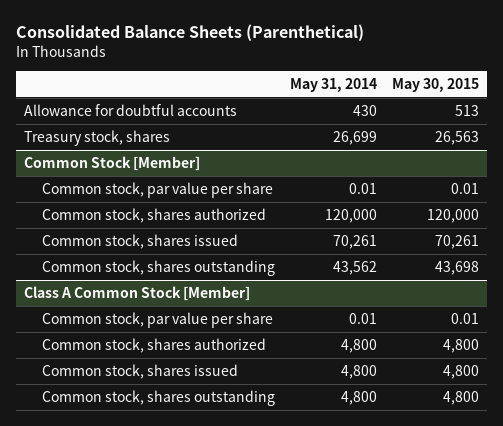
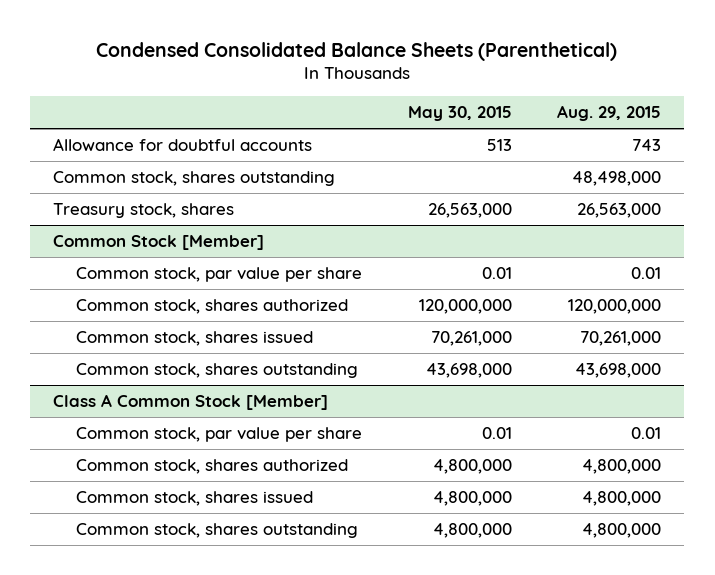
[16,24,365,42] Consolidated Balance Sheets (Parenthetical) -> [96,41,618,61] Condensed Consolidated Balance Sheets (Parenthetical)
[290,77,378,92] May 31, 2014 -> none
none -> [557,105,662,122] Aug. 29, 2015
none -> [53,170,336,186] Common stock, shares outstanding
[435,131,480,146] 26,563 -> [427,202,512,218] 26,563,000
[427,209,480,224] 120,000 -> [418,298,512,314] 120,000,000
[435,235,480,250] 70,261 -> [430,330,512,346] 70,261,000
[435,261,480,276] 43,698 -> [425,362,512,378] 43,698,000
[443,339,480,354] 4,800 -> [432,458,512,474] 4,800,000
[443,365,480,380] 4,800 -> [432,490,512,506] 4,800,000
[443,391,480,406] 4,800 -> [432,522,512,538] 4,800,000

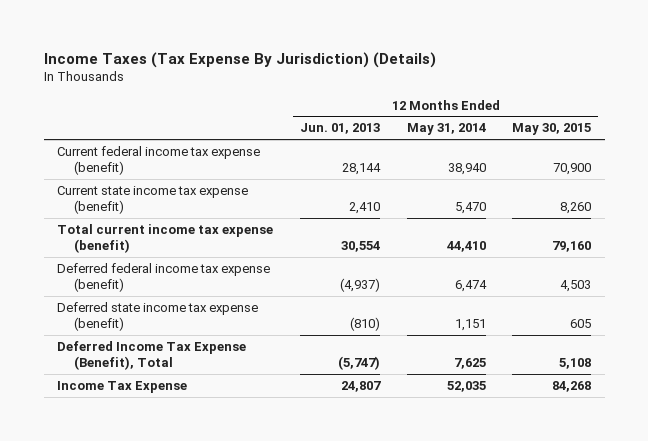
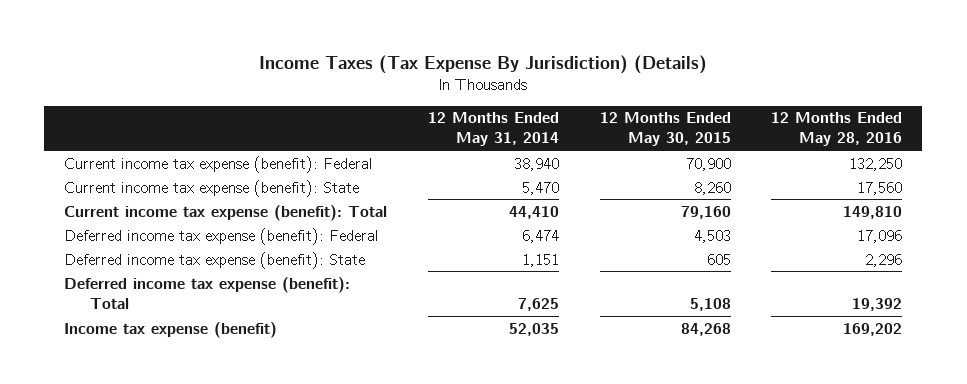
[299,123,380,135] Jun. 01, 2013 -> none
none -> [771,112,903,147] 12 Months Ended May 28, 2016
[56,145,260,175] Current federal income tax expense (benefit) -> [64,155,374,173] Current income tax expense (benefit): Federal
[56,185,248,214] Current state income tax expense (benefit) -> [64,179,360,197] Current income tax expense (benefit): State
[56,223,273,253] Total current income tax expense (benefit) -> [64,204,388,221] Current income tax expense (benefit): Total
[56,262,270,292] Deferred federal income tax expense (benefit) -> [64,227,380,245] Deferred income tax expense (benefit): Federal
[56,301,258,331] Deferred state income tax expense (benefit) -> [64,251,366,269] Deferred income tax expense (benefit): State
[56,340,246,370] Deferred Income Tax Expense (Benefit), Total -> [64,276,351,309] Deferred income tax expense (benefit): Total
[56,380,187,393] Income Tax Expense -> [64,321,278,338] Income tax expense (benefit)

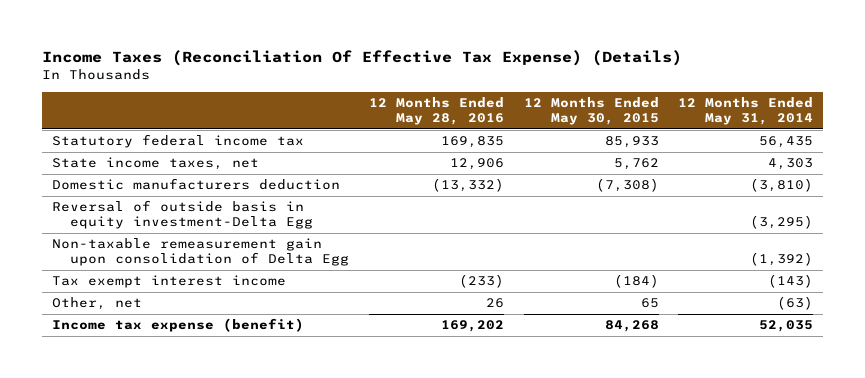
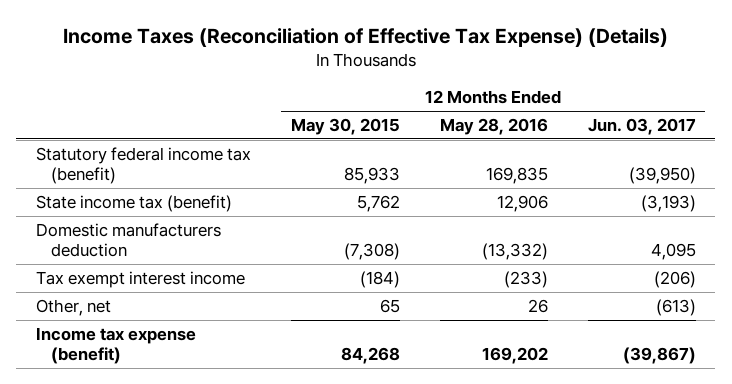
[42,49,683,66] Income Taxes (Reconciliation Of Effective Tax Expense) (Details) -> [62,28,668,48] Income Taxes (Reconciliation of Effective Tax Expense) (Details)
[678,97,814,126] 12 Months Ended May 31, 2014 -> none
none -> [587,117,696,135] Jun. 03, 2017
[52,134,305,149] Statutory federal income tax -> [36,146,252,185] Statutory federal income tax (benefit)
[52,157,260,171] State income taxes, net -> [36,194,233,212] State income tax (benefit)
[52,200,314,230] Reversal of outside basis in equity investment-Delta Egg -> none
[52,238,350,267] Non-taxable remeasurement gain upon consolidation of Delta Egg -> none

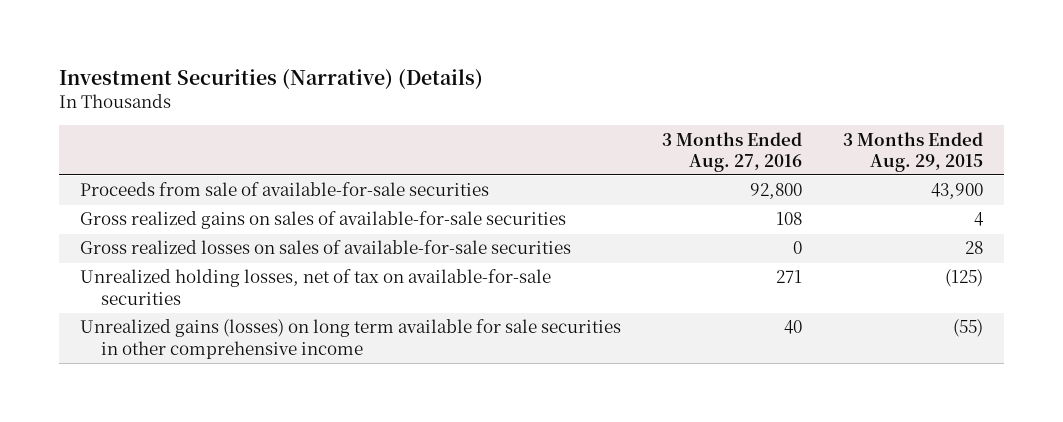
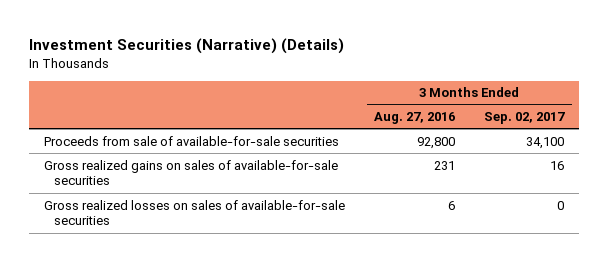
[843,131,984,172] 3 Months Ended Aug. 29, 2015 -> none
none -> [484,112,566,125] Sep. 02, 2017
[79,269,551,305] Unrealized holding losses, net of tax on available-for-sale securities -> none
[79,319,621,359] Unrealized gains (losses) on long term available for sale securities in other comprehensive income -> none
[775,212,802,226] 108 -> [434,160,456,170] 231
[792,241,802,255] 0 -> [448,200,456,210] 6

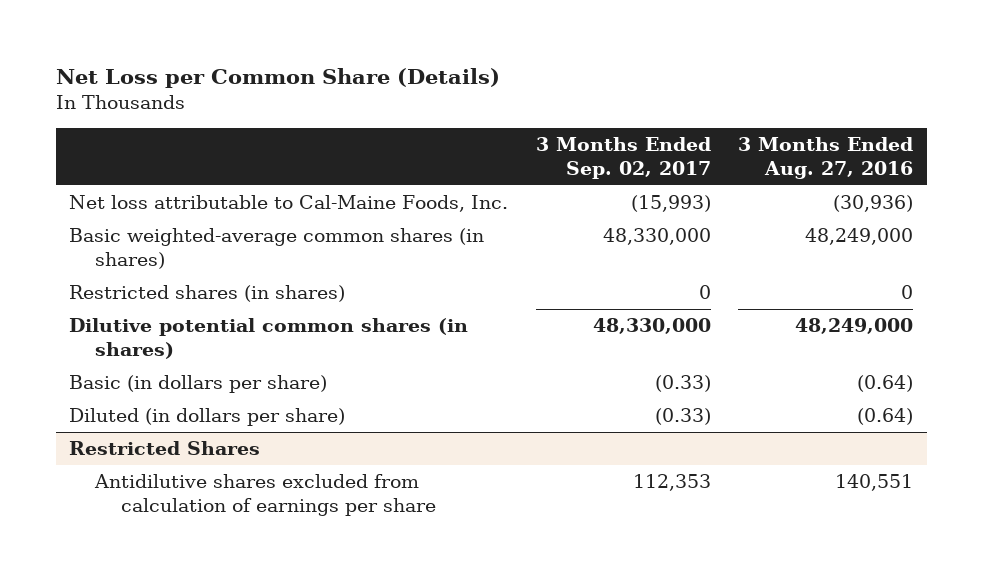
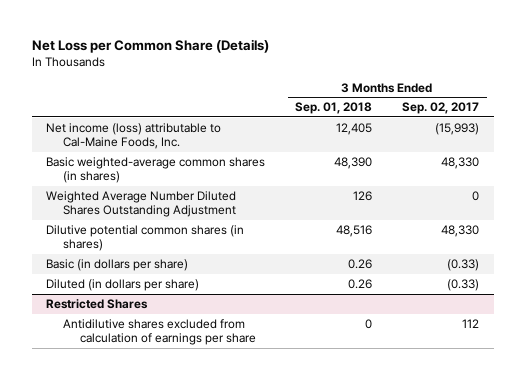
[737,137,913,179] 3 Months Ended Aug. 27, 2016 -> none
none -> [295,102,373,115] Sep. 01, 2018
[69,285,346,303] Restricted shares (in shares) -> none
[69,195,509,213] Net loss attributable to Cal-Maine Foods, Inc. -> [46,123,222,150] Net income (loss) attributable to Cal-Maine Foods, Inc.
[602,228,711,246] 48,330,000 -> [441,157,480,170] 48,330
none -> [46,191,237,218] Weighted Average Number Diluted Shares Outstanding Adjustment
[592,318,711,335] 48,330,000 -> [441,225,480,238] 48,330
[632,474,711,492] 112,353 -> [462,319,480,329] 112

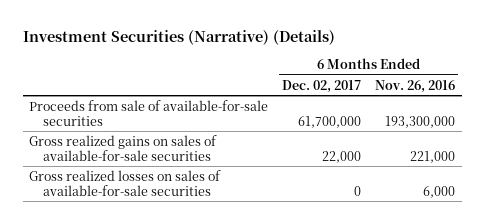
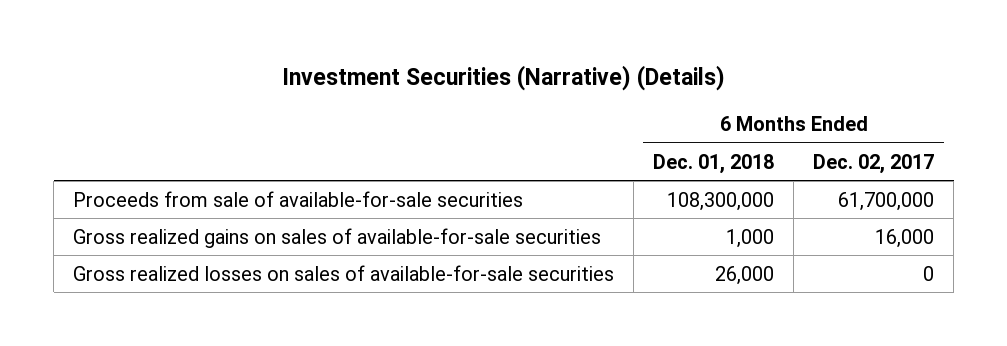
[374,79,455,93] Nov. 26, 2016 -> none
none -> [653,153,775,174] Dec. 01, 2018
[322,150,362,163] 22,000 -> [875,228,935,248] 16,000

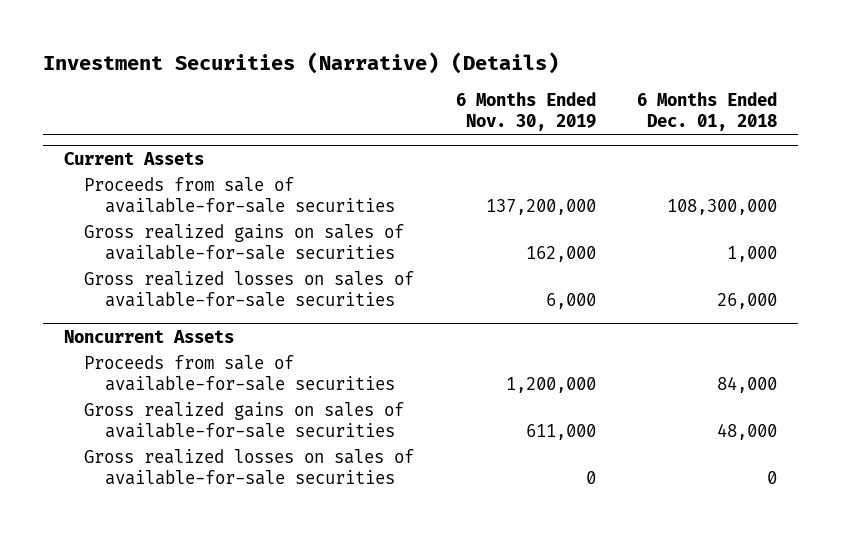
[813,153,935,174] Dec. 02, 2017 -> none
none -> [455,91,596,132] 6 Months Ended Nov. 30, 2019
none -> [63,151,204,165] Current Assets
none -> [63,329,234,343] Noncurrent Assets
none -> [84,354,395,392] Proceeds from sale of available-for-sale securities
none -> [84,401,405,439] Gross realized gains on sales of available-for-sale securities
none -> [84,448,415,486] Gross realized losses on sales of available-for-sale securities

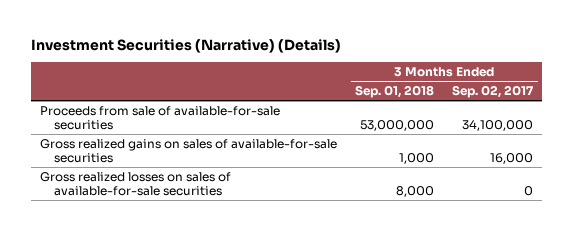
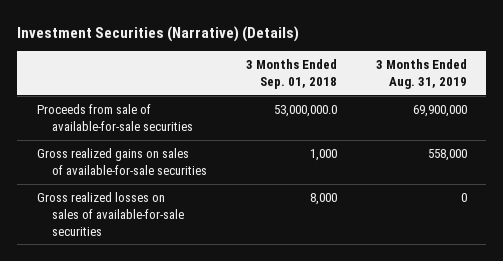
[452,85,535,99] Sep. 02, 2017 -> none
none -> [375,59,467,89] 3 Months Ended Aug. 31, 2019
[360,120,435,132] 53,000,000 -> [273,105,337,118] 53,000,000.0

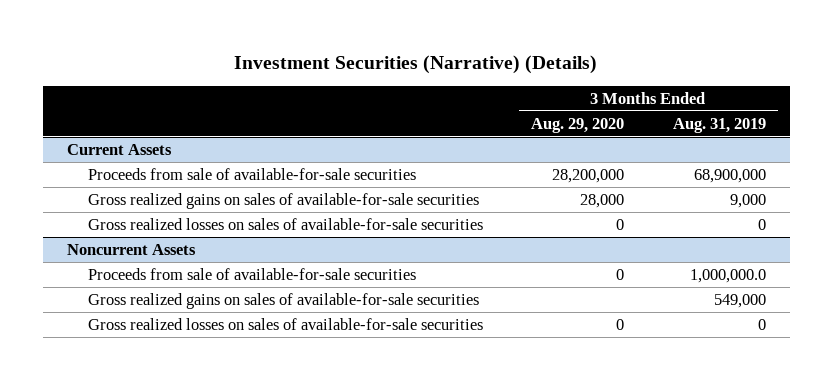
[245,59,337,89] 3 Months Ended Sep. 01, 2018 -> none
none -> [531,117,625,133] Aug. 29, 2020
none -> [67,143,173,155] Current Assets
[412,105,467,118] 69,900,000 -> [693,168,766,183] 68,900,000
[427,149,467,162] 558,000 -> [729,193,766,208] 9,000
none -> [67,243,197,255] Noncurrent Assets
none -> [87,267,416,280] Proceeds from sale of available-for-sale securities
none -> [87,292,479,309] Gross realized gains on sales of available-for-sale securities
none -> [87,317,483,330] Gross realized losses on sales of available-for-sale securities

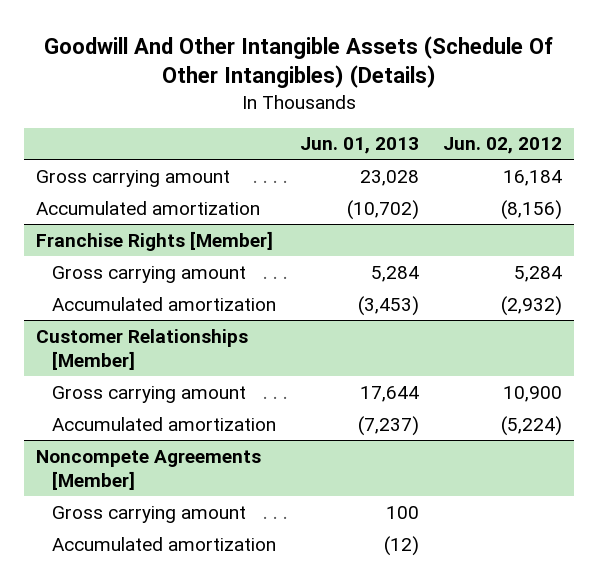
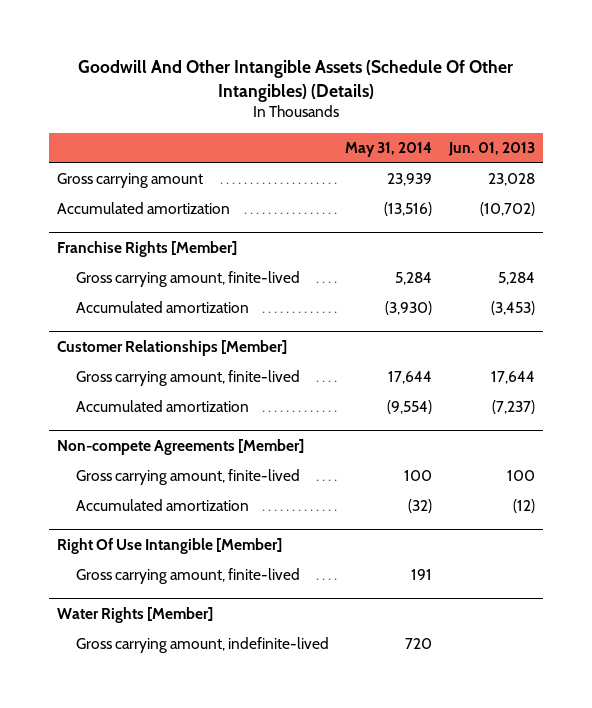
[443,137,563,155] Jun. 02, 2012 -> none
none -> [345,142,433,158] May 31, 2014
[51,265,246,283] Gross carrying amount -> [75,271,300,288] Gross carrying amount, finite-lived
[51,385,246,403] Gross carrying amount -> [75,370,300,387] Gross carrying amount, finite-lived
[36,449,262,491] Noncompete Agreements [Member] -> none
none -> [57,439,305,456] Non-compete Agreements [Member]
[51,505,246,523] Gross carrying amount -> [75,469,300,486] Gross carrying amount, finite-lived
none -> [57,538,283,555] Right Of Use Intangible [Member]
none -> [75,568,300,585] Gross carrying amount, finite-lived
none -> [57,607,214,624] Water Rights [Member]
none -> [75,637,329,654] Gross carrying amount, indefinite-lived

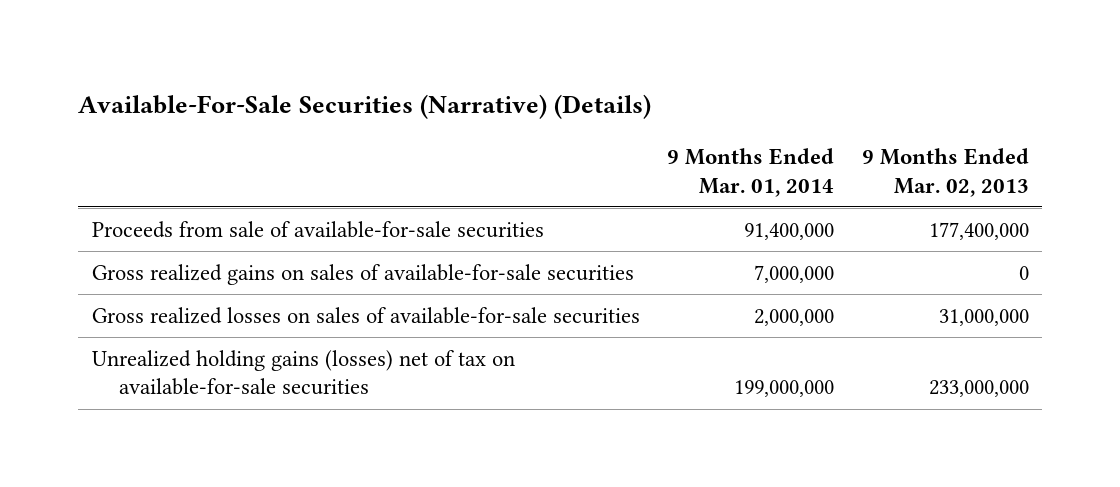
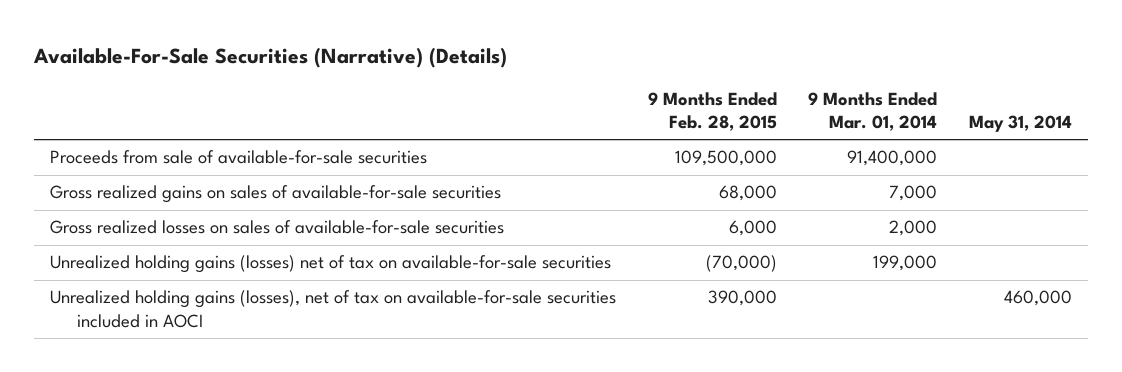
[861,148,1029,197] 9 Months Ended Mar. 02, 2013 -> none
none -> [647,91,777,132] 9 Months Ended Feb. 28, 2015
none -> [968,115,1072,133] May 31, 2014
[754,264,835,283] 7,000,000 -> [889,185,938,202] 7,000
[754,308,835,326] 2,000,000 -> [889,220,938,237] 2,000
[734,380,835,398] 199,000,000 -> [873,255,938,272] 199,000
none -> [49,290,616,328] Unrealized holding gains (losses), net of tax on available-for-sale securities included in AOCI

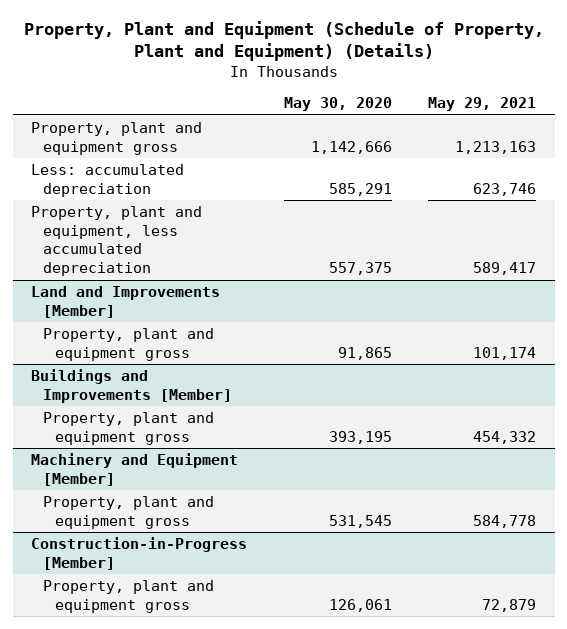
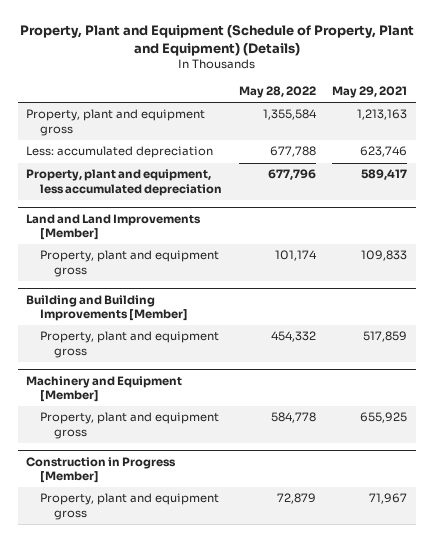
[283,97,392,112] May 30, 2020 -> none
none -> [238,85,316,98] May 28, 2022
[30,286,220,318] Land and Improvements [Member] -> [25,213,201,240] Land and Land Improvements [Member]
[473,346,537,360] 101,174 -> [361,250,408,262] 109,833
[30,369,232,403] Buildings and Improvements [Member] -> [25,294,189,321] Building and Building Improvements [Member]
[473,430,537,444] 454,332 -> [363,331,408,343] 517,859
[473,514,537,528] 584,778 -> [360,412,408,424] 655,925
[30,537,247,570] Construction-in-Progress [Member] -> [25,456,176,483] Construction in Progress [Member]
[482,598,537,612] 72,879 -> [369,493,408,505] 71,967

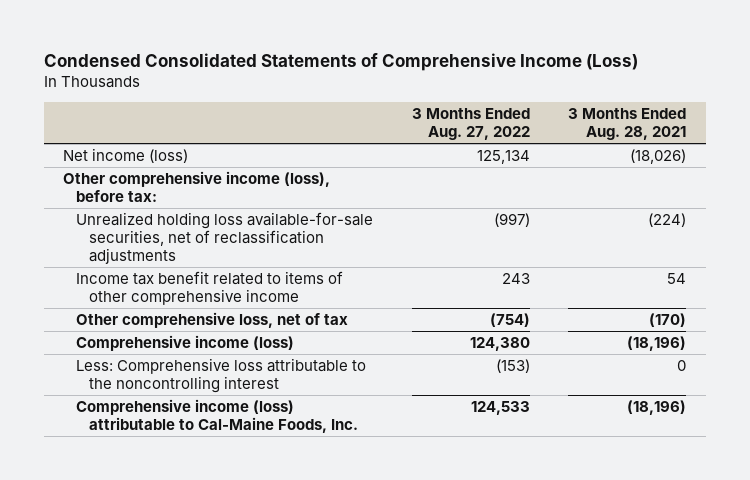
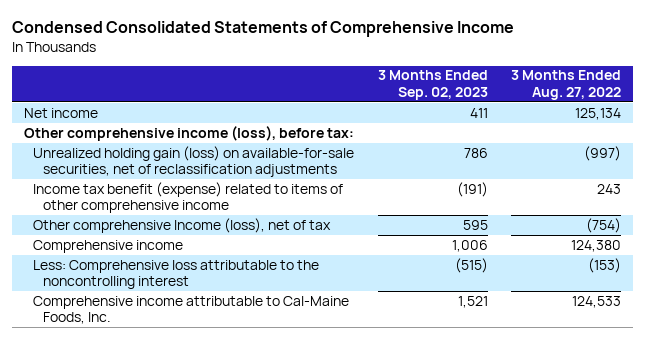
[44,53,639,72] Condensed Consolidated Statements of Comprehensive Income (Loss) -> [11,21,514,38] Condensed Consolidated Statements of Comprehensive Income
[568,108,687,141] 3 Months Ended Aug. 28, 2021 -> none
none -> [377,70,488,100] 3 Months Ended Sep. 02, 2023
[63,147,189,163] Net income (loss) -> [23,107,98,118] Net income
[76,211,374,265] Unrealized holding loss available-for-sale securities, net of reclassification adjustments -> [33,145,355,178] Unrealized holding gain (loss) on available-for-sale securities, net of reclassification adjustments
[76,270,344,306] Income tax benefit related to items of other comprehensive income -> [33,181,344,214] Income tax benefit (expense) related to items of other comprehensive income
[76,311,349,328] Other comprehensive loss, net of tax -> [33,217,332,233] Other comprehensive Income (loss), net of tax
[76,334,295,351] Comprehensive income (loss) -> [33,239,184,253] Comprehensive income
[76,398,358,434] Comprehensive income (loss) attributable to Cal-Maine Foods, Inc. -> [33,295,350,325] Comprehensive income attributable to Cal-Maine Foods, Inc.

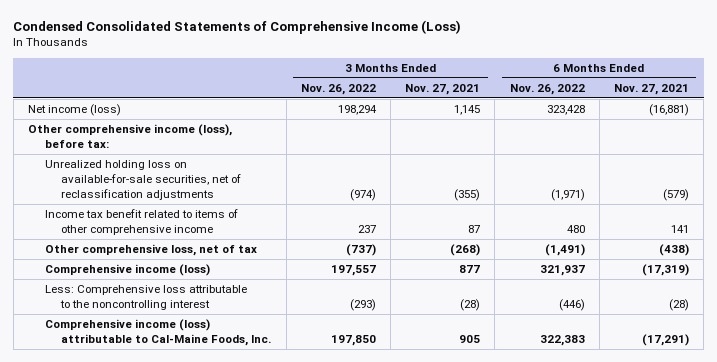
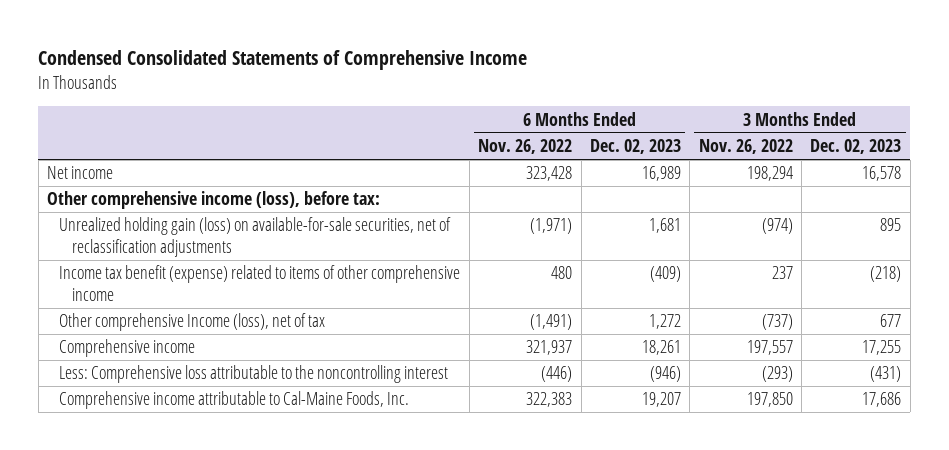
[13,19,462,34] Condensed Consolidated Statements of Comprehensive Income (Loss) -> [38,50,528,71] Condensed Consolidated Statements of Comprehensive Income
[405,83,481,95] Nov. 27, 2021 -> none
[614,83,690,95] Nov. 27, 2021 -> none
none -> [589,139,681,155] Dec. 02, 2023
none -> [810,139,902,155] Dec. 02, 2023
[27,104,121,117] Net income (loss) -> [47,166,114,180] Net income
[44,160,242,200] Unrealized holding loss on available-for-sale securities, net of reclassification adjustments -> [59,217,452,257] Unrealized holding gain (loss) on available-for-sale securities, net of reclassification adjustments
[44,209,238,235] Income tax benefit related to items of other comprehensive income -> [59,265,461,301] Income tax benefit (expense) related to items of other comprehensive income
[44,244,257,257] Other comprehensive loss, net of tax -> [59,313,326,332] Other comprehensive Income (loss), net of tax
[44,264,210,277] Comprehensive income (loss) -> [59,339,196,358] Comprehensive income
[44,319,272,346] Comprehensive income (loss) attributable to Cal-Maine Foods, Inc. -> [59,391,410,410] Comprehensive income attributable to Cal-Maine Foods, Inc.

